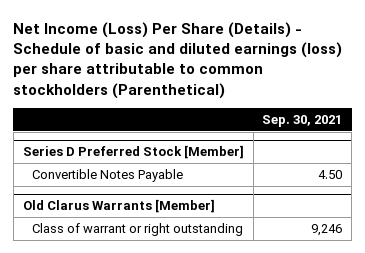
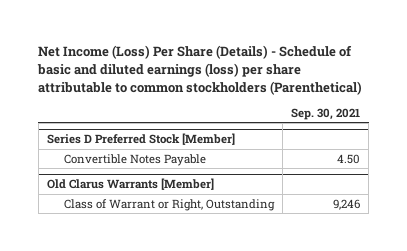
[32,223,244,237] Class of warrant or right outstanding -> [64,198,276,211] Class of Warrant or Right, Outstanding

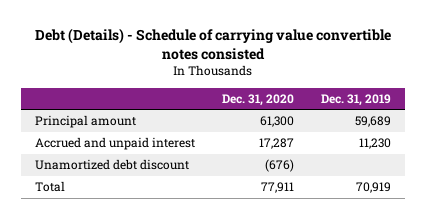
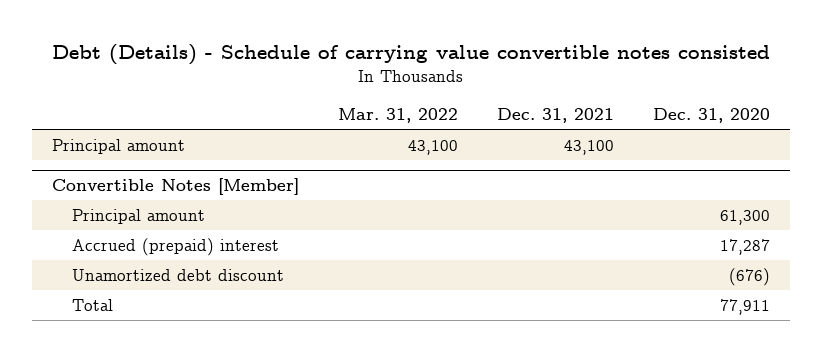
[321,93,392,106] Dec. 31, 2019 -> none
none -> [338,108,459,124] Mar. 31, 2022
none -> [497,108,615,124] Dec. 31, 2021
none -> [52,138,186,154] Principal amount
none -> [52,178,300,196] Convertible Notes [Member]
[35,137,196,151] Accrued and unpaid interest -> [72,237,280,256] Accrued (prepaid) interest

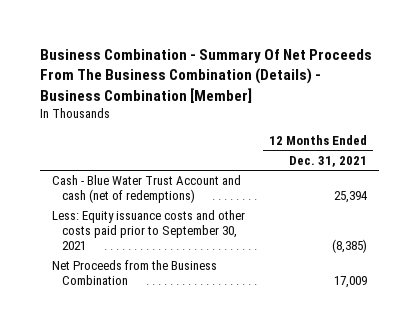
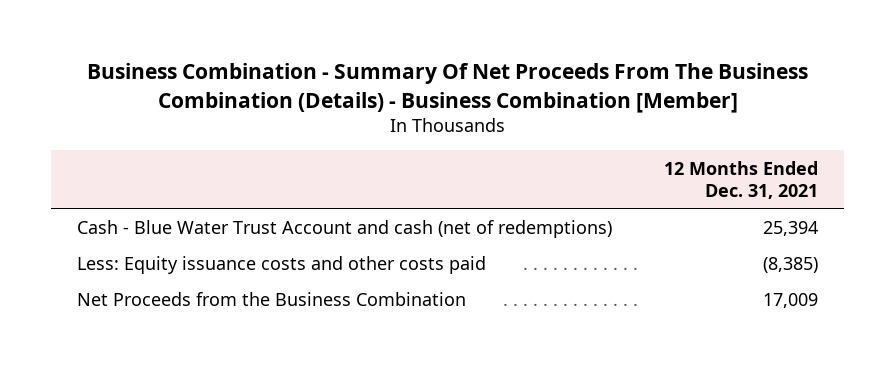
[52,210,246,251] Less: Equity issuance costs and other costs paid prior to September 30, 2021 -> [77,255,487,274] Less: Equity issuance costs and other costs paid

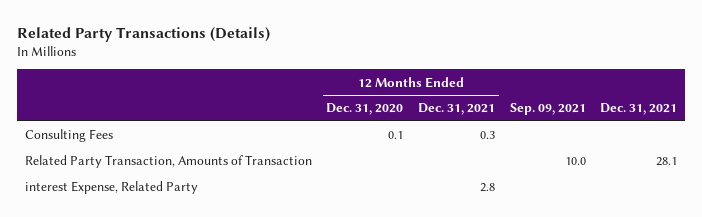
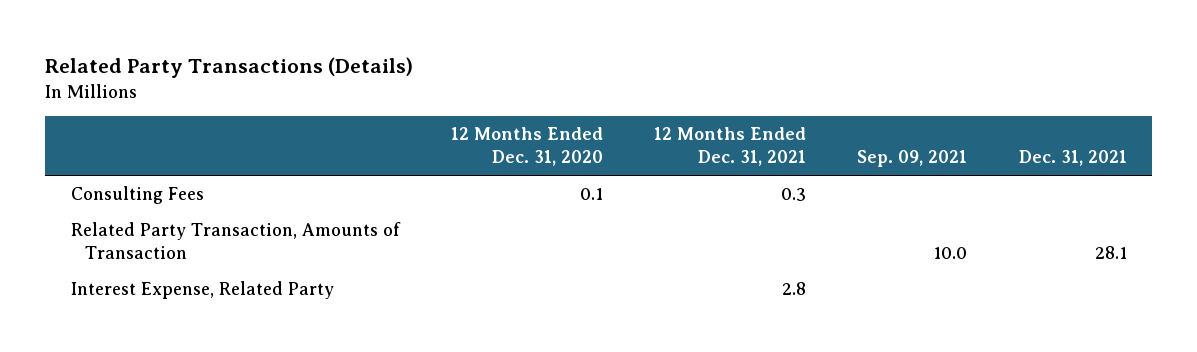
[24,181,198,195] interest Expense, Related Party -> [70,281,334,300] Interest Expense, Related Party

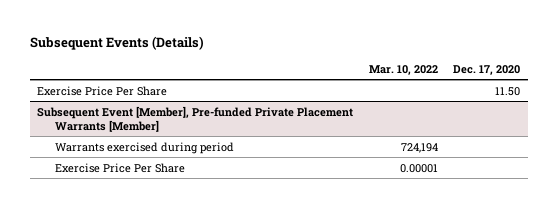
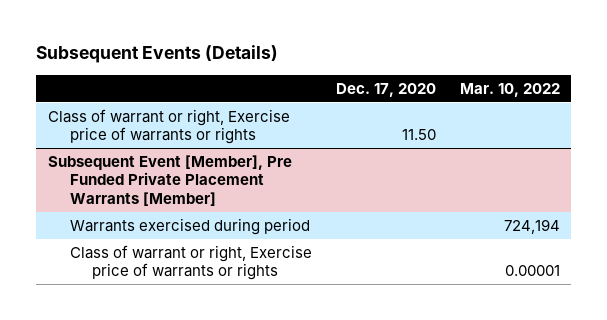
[37,85,168,96] Exercise Price Per Share -> [47,109,290,145] Class of warrant or right, Exercise price of warrants or rights
[37,105,354,132] Subsequent Event [Member], Pre-funded Private Placement Warrants [Member] -> [47,155,292,206] Subsequent Event [Member], Pre Funded Private Placement Warrants [Member]
[54,162,185,173] Exercise Price Per Share -> [69,245,312,281] Class of warrant or right, Exercise price of warrants or rights

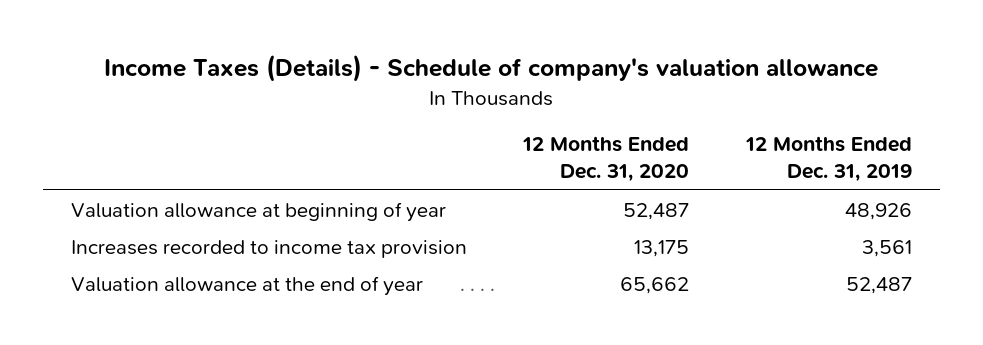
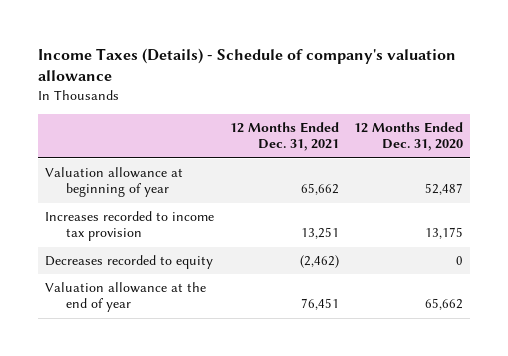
[744,136,912,183] 12 Months Ended Dec. 31, 2019 -> none
none -> [229,122,339,152] 12 Months Ended Dec. 31, 2021
none -> [45,255,214,270] Decreases recorded to equity

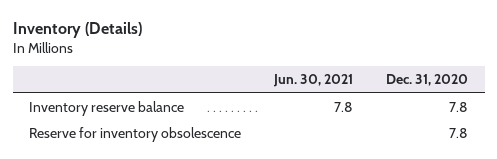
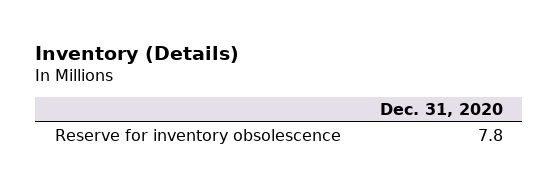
[273,74,354,88] Jun. 30, 2021 -> none
[29,100,185,116] Inventory reserve balance -> none

